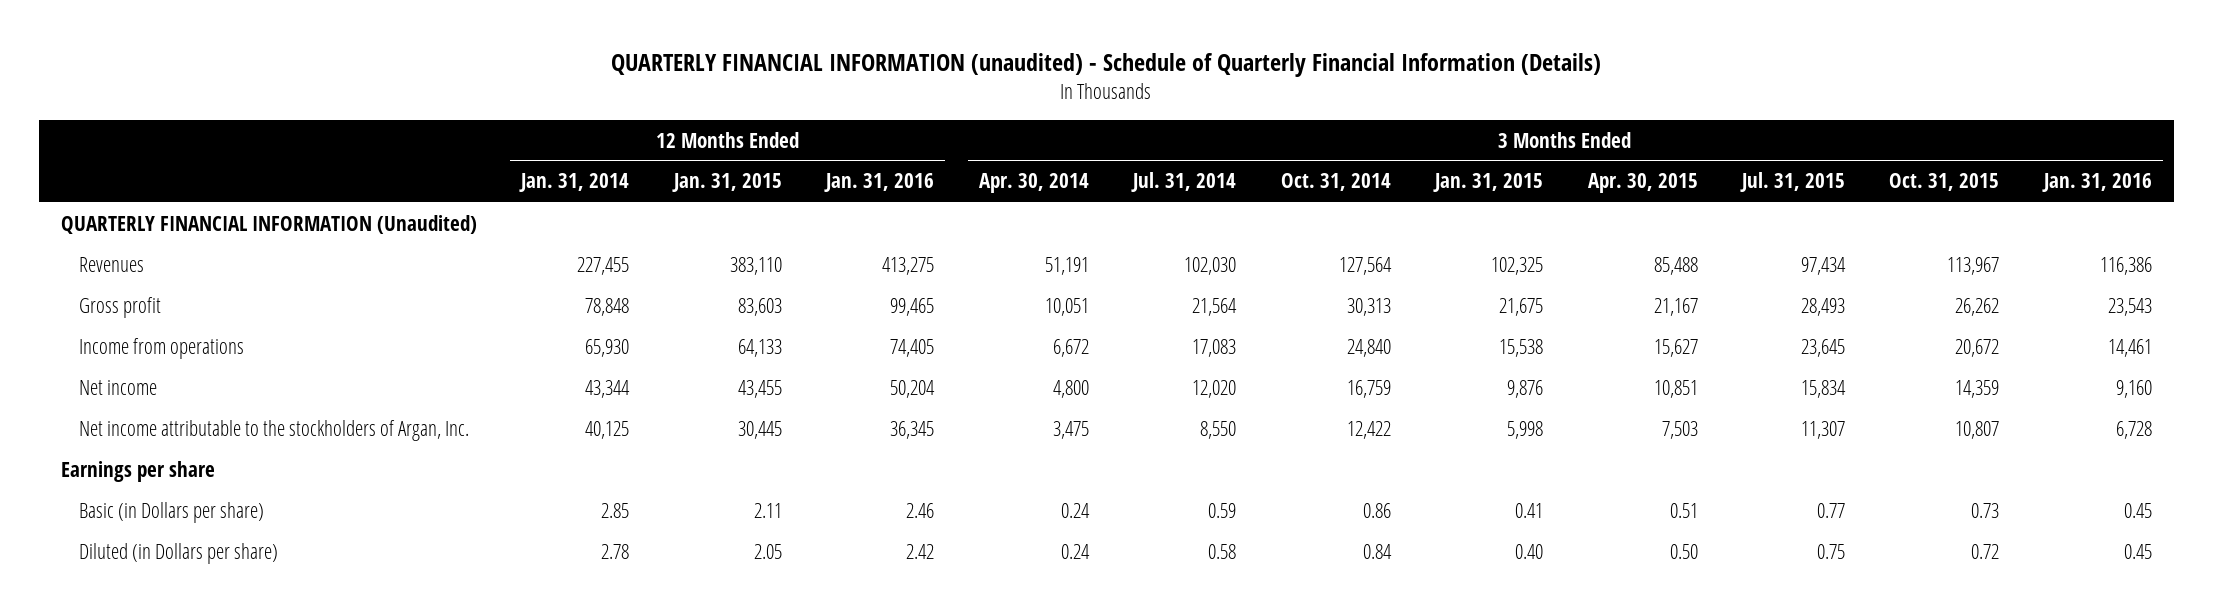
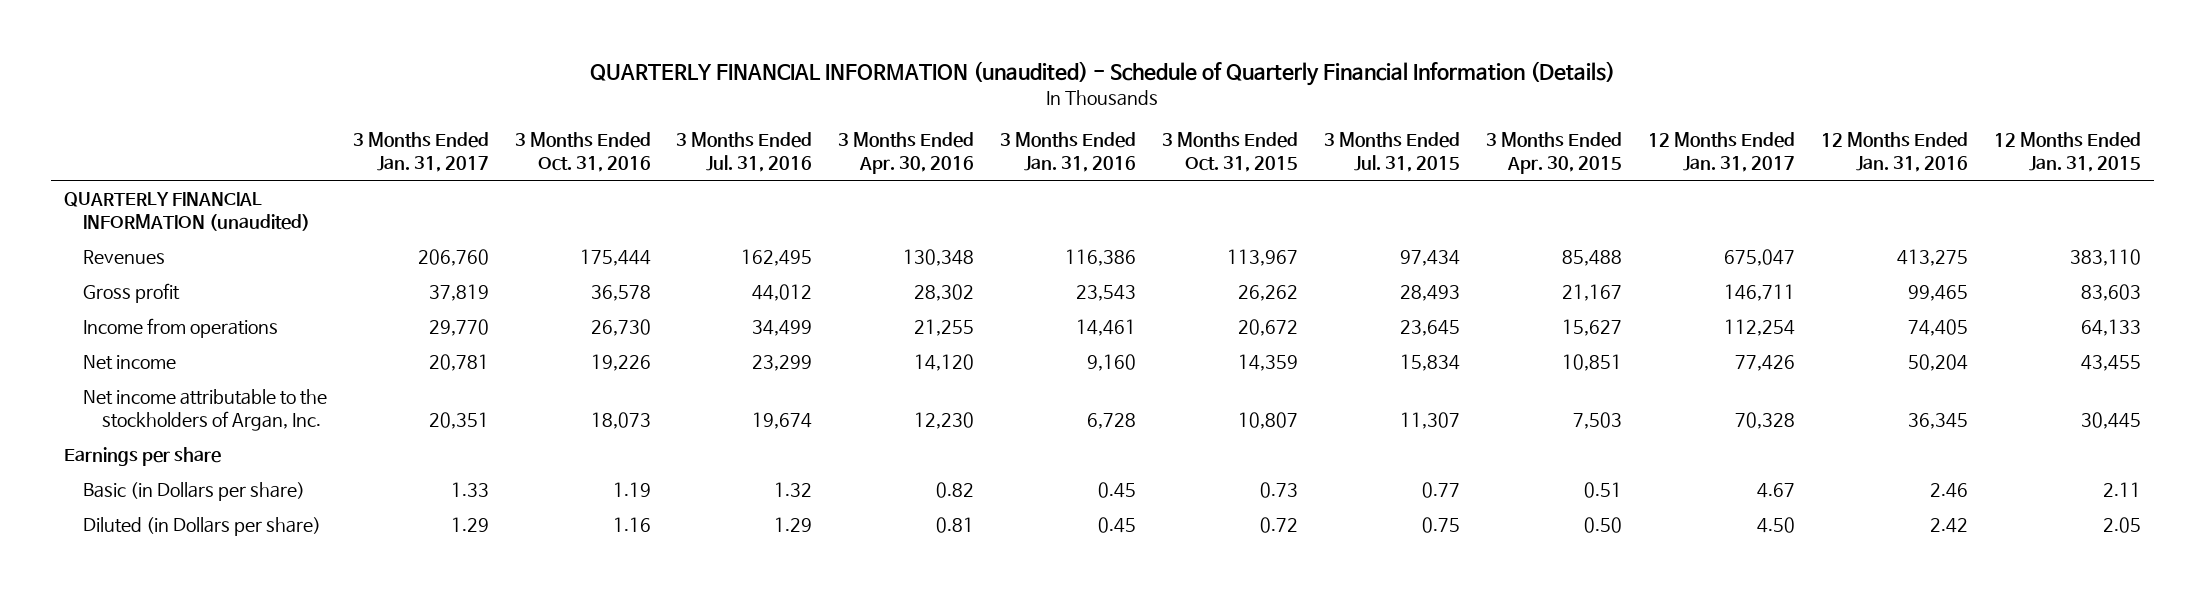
[519,173,630,193] Jan. 31, 2014 -> none
[978,173,1089,194] Apr. 30, 2014 -> none
[1131,172,1237,193] Jul. 31, 2014 -> none
[1280,173,1391,192] Oct. 31, 2014 -> none
[1433,173,1544,193] Jan. 31, 2015 -> none
none -> [352,132,489,172] 3 Months Ended Jan. 31, 2017
none -> [514,132,651,172] 3 Months Ended Oct. 31, 2016
none -> [676,132,813,172] 3 Months Ended Jul. 31, 2016
none -> [838,132,975,174] 3 Months Ended Apr. 30, 2016
none -> [1647,132,1795,172] 12 Months Ended Jan. 31, 2017
[60,214,477,234] QUARTERLY FINANCIAL INFORMATION (Unaudited) -> [63,192,310,232] QUARTERLY FINANCIAL INFORMATION (unaudited)

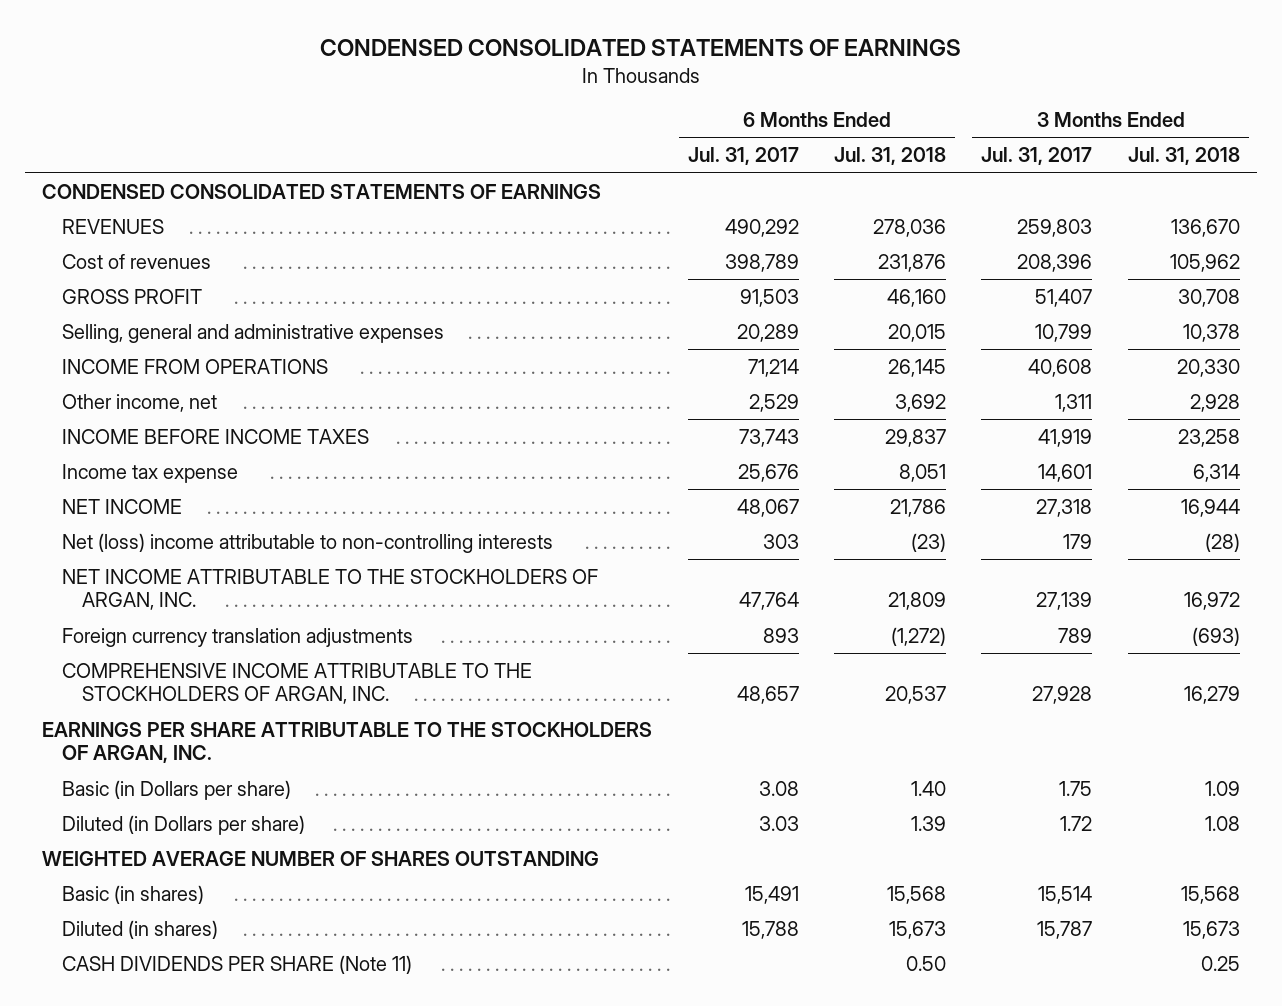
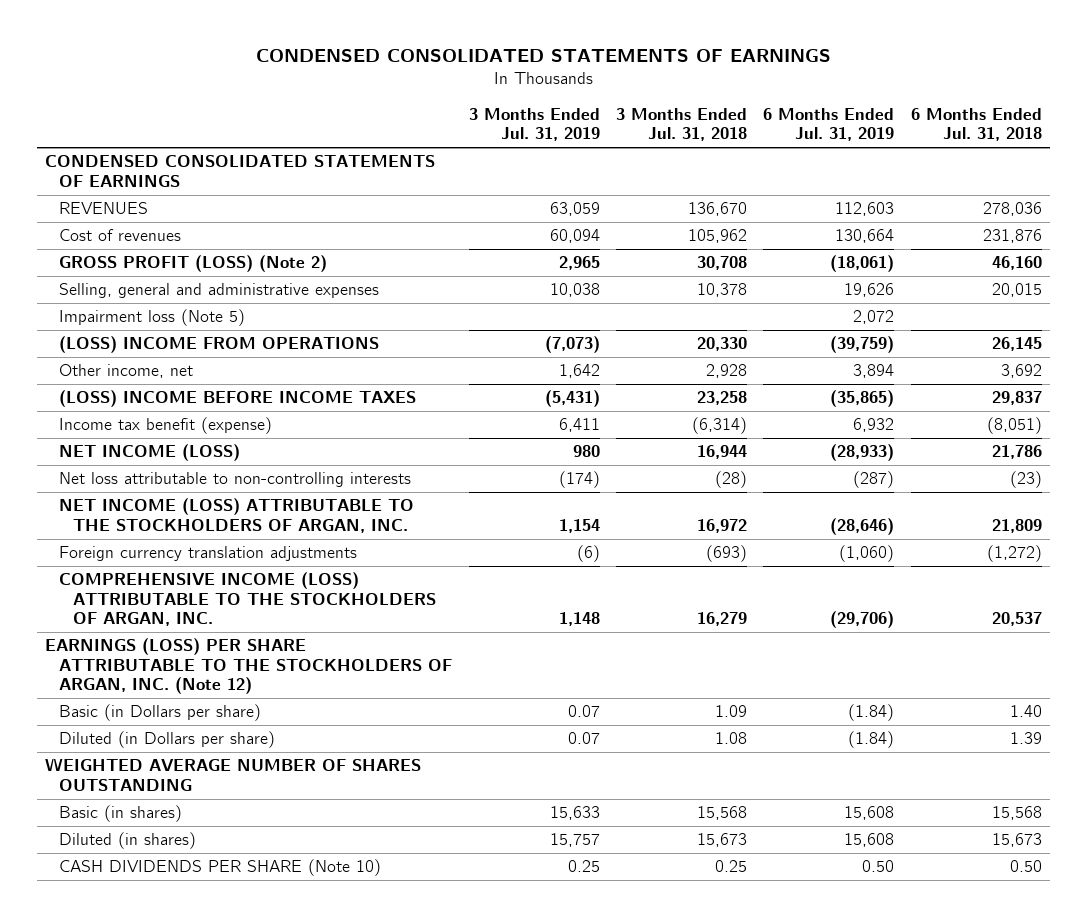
[687,147,799,166] Jul. 31, 2017 -> none
[981,147,1093,166] Jul. 31, 2017 -> none
none -> [468,107,600,142] 3 Months Ended Jul. 31, 2019
none -> [763,107,895,142] 6 Months Ended Jul. 31, 2019
[62,288,203,304] GROSS PROFIT -> [59,255,328,273] GROSS PROFIT (LOSS) (Note 2)
none -> [59,309,246,327] Impairment loss (Note 5)
[62,358,329,374] INCOME FROM OPERATIONS -> [59,336,380,354] (LOSS) INCOME FROM OPERATIONS
[62,428,370,444] INCOME BEFORE INCOME TAXES -> [59,390,417,408] (LOSS) INCOME BEFORE INCOME TAXES
[62,463,239,483] Income tax expense -> [59,417,273,435] Income tax benefit (expense)
[898,463,946,482] 8,051 -> [986,417,1042,435] (8,051)
[1192,463,1240,482] 6,314 -> [692,417,748,435] (6,314)
[62,498,183,514] NET INCOME -> [59,444,241,462] NET INCOME (LOSS)
[62,532,554,553] Net (loss) income attributable to non-controlling interests -> [59,472,412,488] Net loss attributable to non-controlling interests
[62,568,599,611] NET INCOME ATTRIBUTABLE TO THE STOCKHOLDERS OF ARGAN, INC. -> [59,498,415,533] NET INCOME (LOSS) ATTRIBUTABLE TO THE STOCKHOLDERS OF ARGAN, INC.
[62,662,533,705] COMPREHENSIVE INCOME ATTRIBUTABLE TO THE STOCKHOLDERS OF ARGAN, INC. -> [59,572,437,627] COMPREHENSIVE INCOME (LOSS) ATTRIBUTABLE TO THE STOCKHOLDERS OF ARGAN, INC.
[42,721,653,764] EARNINGS PER SHARE ATTRIBUTABLE TO THE STOCKHOLDERS OF ARGAN, INC. -> [45,638,453,695] EARNINGS (LOSS) PER SHARE ATTRIBUTABLE TO THE STOCKHOLDERS OF ARGAN, INC. (Note 12)
[62,954,413,974] CASH DIVIDENDS PER SHARE (Note 11) -> [59,859,382,877] CASH DIVIDENDS PER SHARE (Note 10)

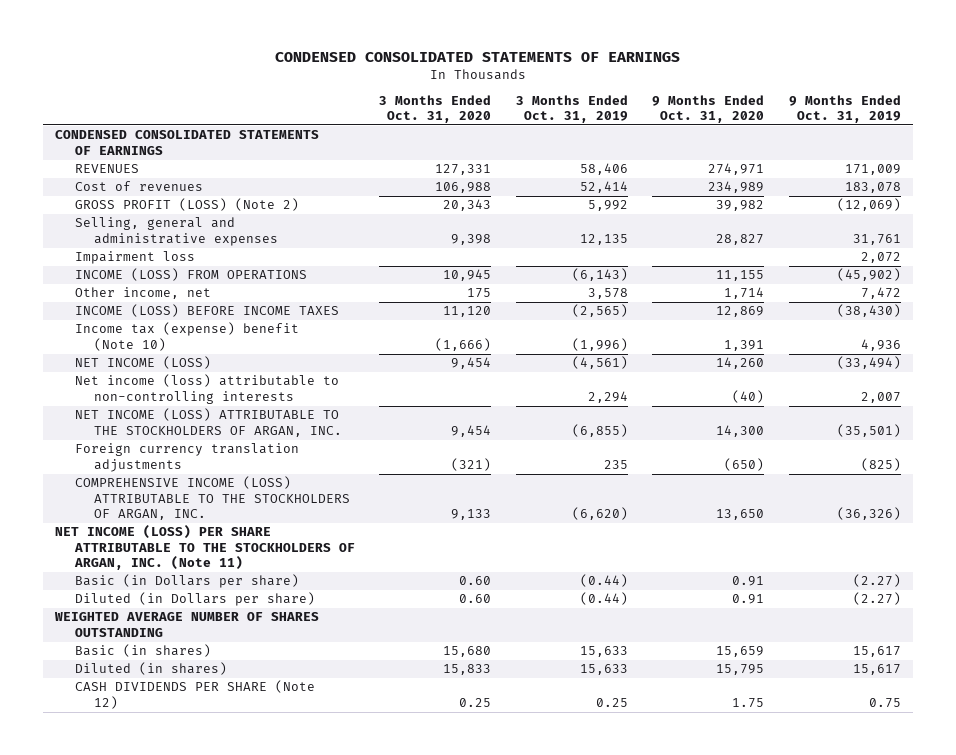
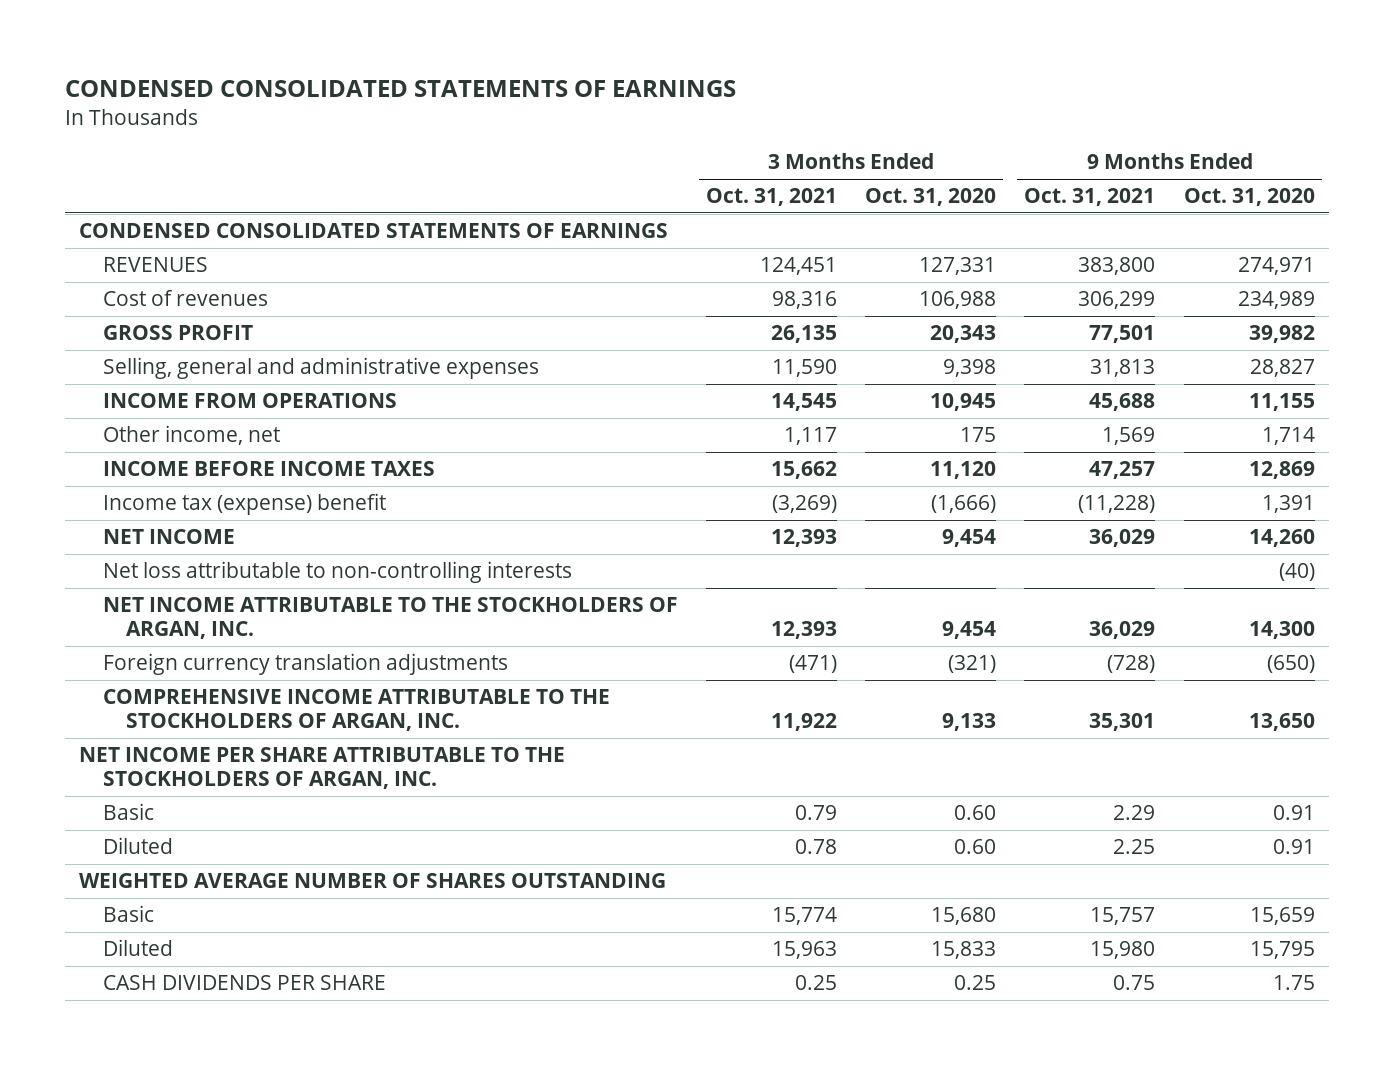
[515,94,628,124] 3 Months Ended Oct. 31, 2019 -> none
[788,94,901,124] 9 Months Ended Oct. 31, 2019 -> none
none -> [705,188,837,207] Oct. 31, 2021
none -> [1024,188,1156,207] Oct. 31, 2021
[74,198,299,212] GROSS PROFIT (LOSS) (Note 2) -> [102,325,253,341] GROSS PROFIT
[74,251,195,265] Impairment loss -> none
[74,268,307,282] INCOME (LOSS) FROM OPERATIONS -> [102,393,397,409] INCOME FROM OPERATIONS
[74,304,339,318] INCOME (LOSS) BEFORE INCOME TAXES -> [102,461,435,477] INCOME BEFORE INCOME TAXES
[74,322,299,351] Income tax (expense) benefit (Note 10) -> [102,493,386,516] Income tax (expense) benefit
[74,356,211,370] NET INCOME (LOSS) -> [102,529,235,545] NET INCOME
[74,374,339,404] Net income (loss) attributable to non-controlling interests -> [102,561,572,584] Net loss attributable to non-controlling interests
[74,408,343,437] NET INCOME (LOSS) ATTRIBUTABLE TO THE STOCKHOLDERS OF ARGAN, INC. -> [102,597,678,640] NET INCOME ATTRIBUTABLE TO THE STOCKHOLDERS OF ARGAN, INC.
[74,476,351,521] COMPREHENSIVE INCOME (LOSS) ATTRIBUTABLE TO THE STOCKHOLDERS OF ARGAN, INC. -> [102,689,610,732] COMPREHENSIVE INCOME ATTRIBUTABLE TO THE STOCKHOLDERS OF ARGAN, INC.
[55,525,355,571] NET INCOME (LOSS) PER SHARE ATTRIBUTABLE TO THE STOCKHOLDERS OF ARGAN, INC. (Note 11) -> [79,747,566,790] NET INCOME PER SHARE ATTRIBUTABLE TO THE STOCKHOLDERS OF ARGAN, INC.
[74,574,299,589] Basic (in Dollars per share) -> [102,803,154,821] Basic
[74,592,315,607] Diluted (in Dollars per share) -> [102,837,173,855] Diluted
[74,644,211,658] Basic (in shares) -> [102,905,154,923] Basic
[74,662,227,676] Diluted (in shares) -> [102,939,173,957] Diluted
[74,680,315,709] CASH DIVIDENDS PER SHARE (Note 12) -> [102,975,386,991] CASH DIVIDENDS PER SHARE

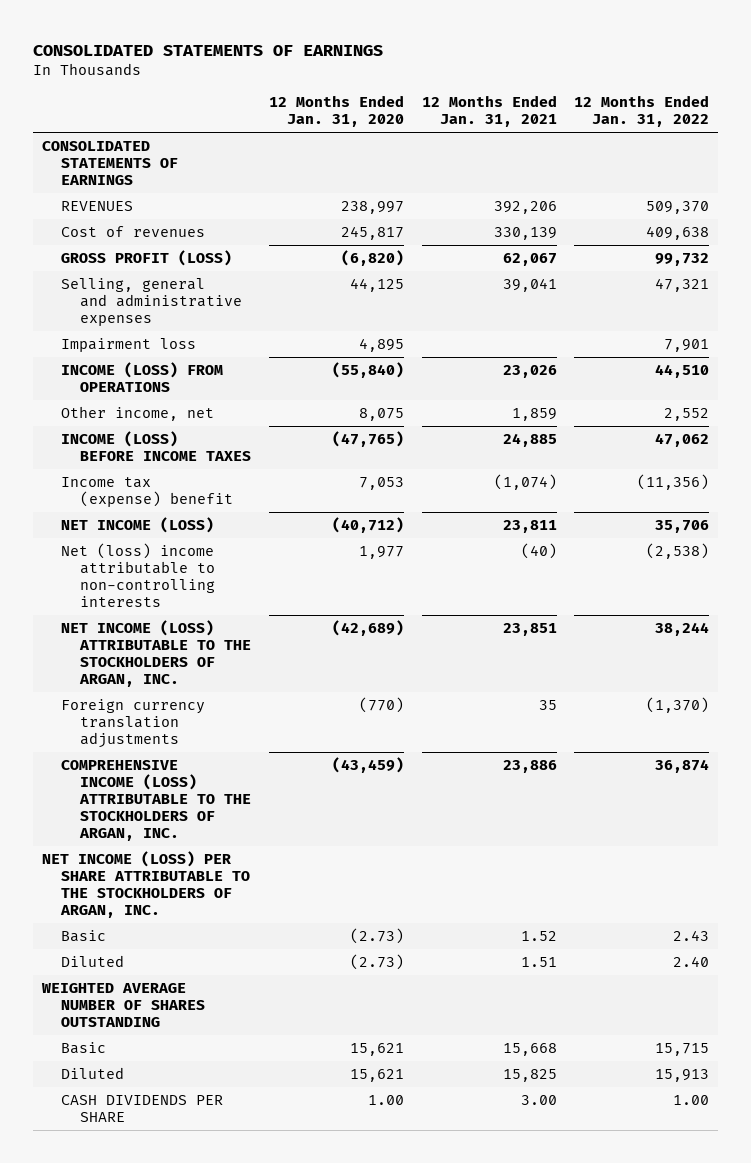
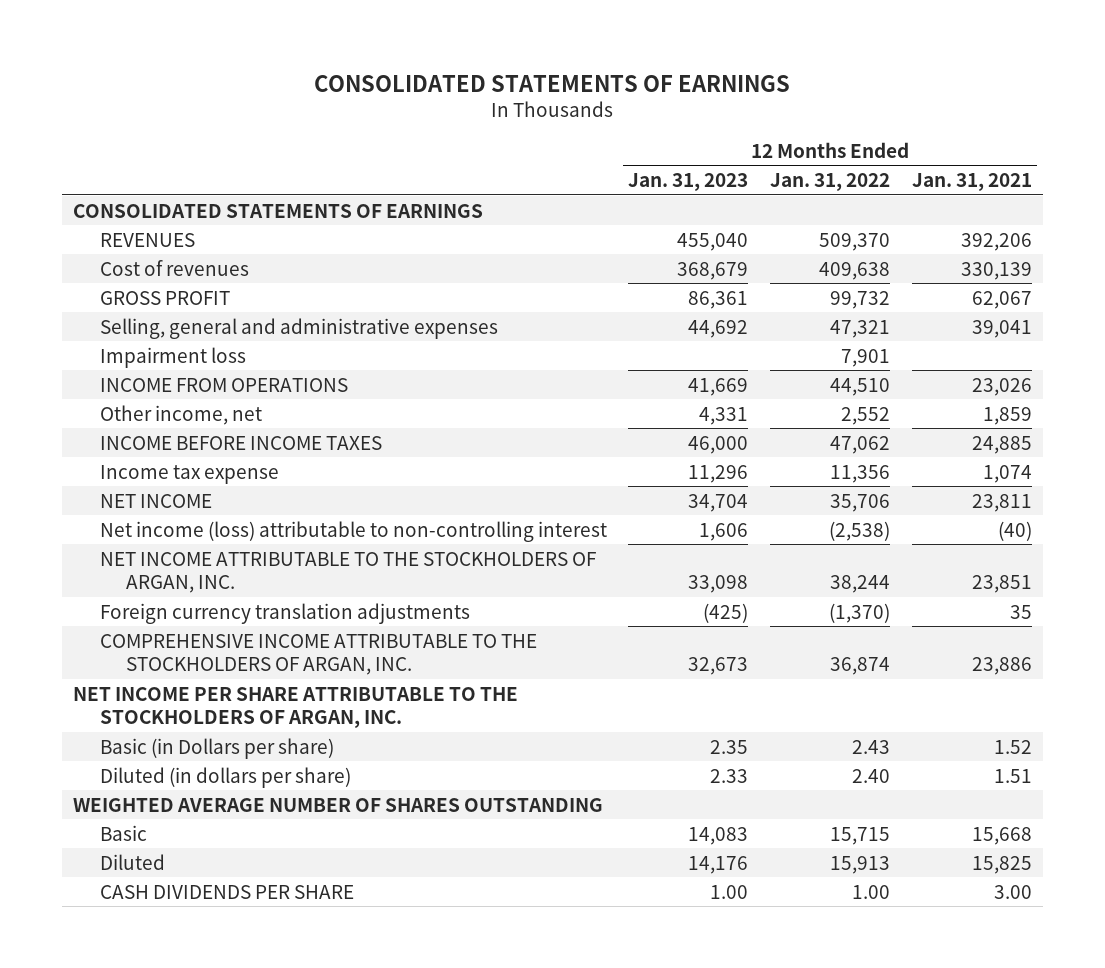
[268,95,404,128] 12 Months Ended Jan. 31, 2020 -> none
none -> [628,173,749,192] Jan. 31, 2023
[60,249,232,266] GROSS PROFIT (LOSS) -> [99,290,230,305] GROSS PROFIT
[60,361,223,392] INCOME (LOSS) FROM OPERATIONS -> [99,377,348,392] INCOME FROM OPERATIONS
[60,430,251,461] INCOME (LOSS) BEFORE INCOME TAXES -> [99,435,382,450] INCOME BEFORE INCOME TAXES
[60,476,233,507] Income tax (expense) benefit -> [99,464,279,484] Income tax expense
[493,473,557,490] (1,074) -> [982,464,1032,483] 1,074
[637,473,710,490] (11,356) -> [830,464,891,483] 11,356
[60,516,214,533] NET INCOME (LOSS) -> [99,493,212,508] NET INCOME
[60,542,215,607] Net (loss) income attributable to non-controlling interests -> [99,520,607,542] Net income (loss) attributable to non-controlling interest
[60,619,251,687] NET INCOME (LOSS) ATTRIBUTABLE TO THE STOCKHOLDERS OF ARGAN, INC. -> [99,551,596,594] NET INCOME ATTRIBUTABLE TO THE STOCKHOLDERS OF ARGAN, INC.
[60,759,251,841] COMPREHENSIVE INCOME (LOSS) ATTRIBUTABLE TO THE STOCKHOLDERS OF ARGAN, INC. -> [99,633,537,676] COMPREHENSIVE INCOME ATTRIBUTABLE TO THE STOCKHOLDERS OF ARGAN, INC.
[42,850,250,918] NET INCOME (LOSS) PER SHARE ATTRIBUTABLE TO THE STOCKHOLDERS OF ARGAN, INC. -> [73,686,519,729] NET INCOME PER SHARE ATTRIBUTABLE TO THE STOCKHOLDERS OF ARGAN, INC.
[60,929,106,942] Basic -> [99,737,334,759] Basic (in Dollars per share)
[60,954,124,967] Diluted -> [99,766,351,788] Diluted (in dollars per share)

